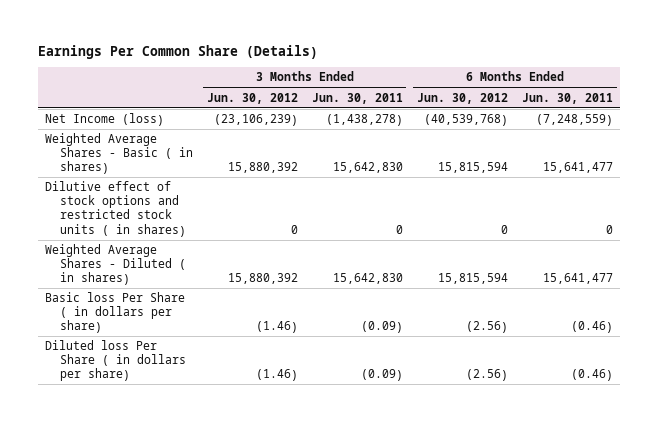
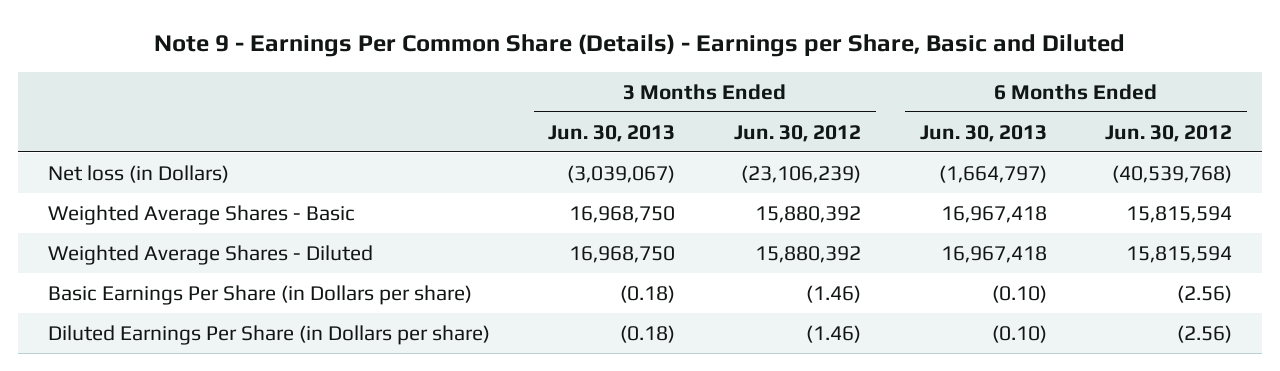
[38,44,319,59] Earnings Per Common Share (Details) -> [153,33,1125,57] Note 9 - Earnings Per Common Share (Details) - Earnings per Share, Basic and Diluted
[311,92,403,104] Jun. 30, 2011 -> none
[522,92,614,104] Jun. 30, 2011 -> none
none -> [548,124,676,142] Jun. 30, 2013
none -> [919,124,1047,142] Jun. 30, 2013
[45,181,186,237] Dilutive effect of stock options and restricted stock units ( in shares) -> none
[45,113,165,127] Net Income (loss) -> [47,164,229,183] Net loss (in Dollars)
[45,133,193,175] Weighted Average Shares - Basic ( in shares) -> [47,204,355,225] Weighted Average Shares - Basic
[45,244,186,286] Weighted Average Shares - Diluted ( in shares) -> [47,244,373,265] Weighted Average Shares - Diluted
[45,292,186,334] Basic loss Per Share ( in dollars per share) -> [47,284,472,305] Basic Earnings Per Share (in Dollars per share)
[45,340,186,382] Diluted loss Per Share ( in dollars per share) -> [47,324,490,345] Diluted Earnings Per Share (in Dollars per share)

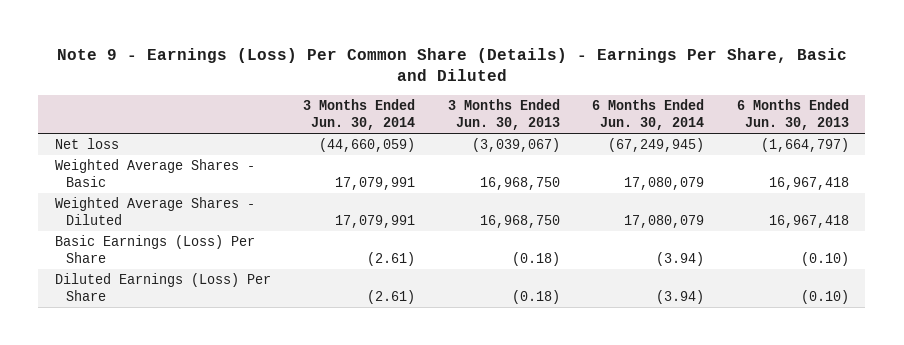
[153,33,1125,57] Note 9 - Earnings Per Common Share (Details) - Earnings per Share, Basic and Diluted -> [56,47,847,82] Note 9 - Earnings (Loss) Per Common Share (Details) - Earnings Per Share, Basic and Diluted
[733,124,861,142] Jun. 30, 2012 -> none
[1105,124,1233,142] Jun. 30, 2012 -> none
none -> [303,99,416,131] 3 Months Ended Jun. 30, 2014
none -> [592,99,705,131] 6 Months Ended Jun. 30, 2014
[47,164,229,183] Net loss (in Dollars) -> [54,138,119,150] Net loss
[47,284,472,305] Basic Earnings Per Share (in Dollars per share) -> [54,235,255,264] Basic Earnings (Loss) Per Share
[47,324,490,345] Diluted Earnings Per Share (in Dollars per share) -> [54,273,271,302] Diluted Earnings (Loss) Per Share

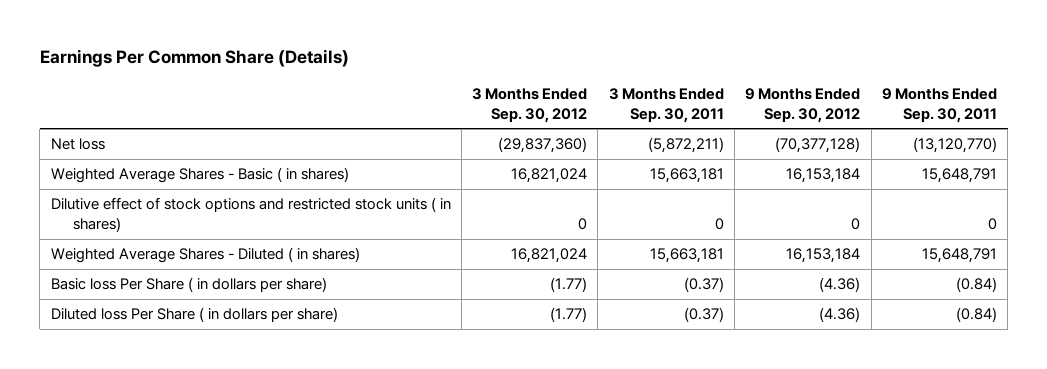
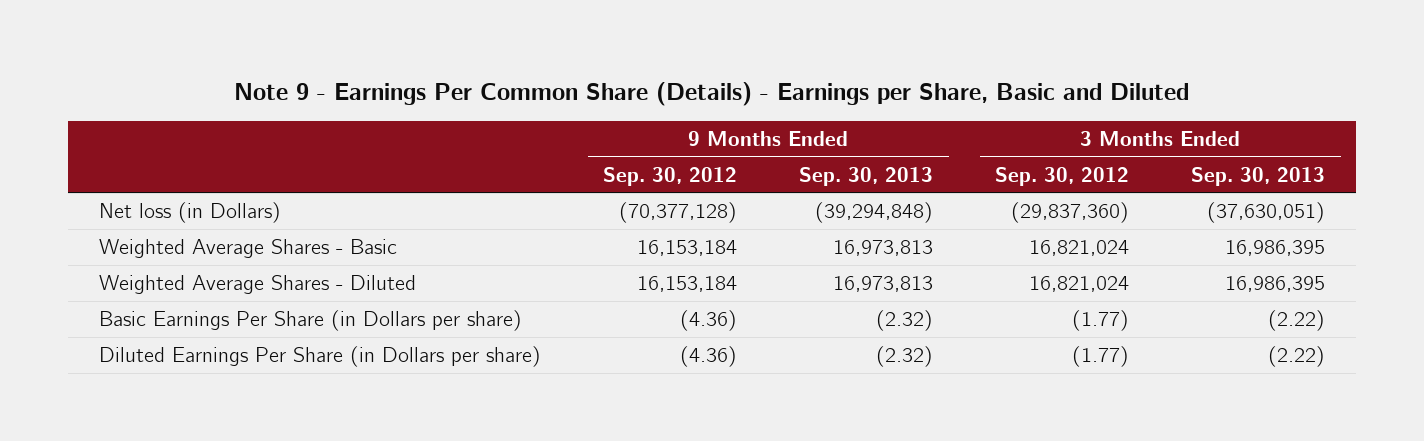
[39,49,349,68] Earnings Per Common Share (Details) -> [234,82,1190,107] Note 9 - Earnings Per Common Share (Details) - Earnings per Share, Basic and Diluted
[608,88,724,123] 3 Months Ended Sep. 30, 2011 -> none
[881,88,997,123] 9 Months Ended Sep. 30, 2011 -> none
none -> [799,166,934,186] Sep. 30, 2013
none -> [1191,166,1326,186] Sep. 30, 2013
[50,197,451,233] Dilutive effect of stock options and restricted stock units ( in shares) -> none
[50,138,105,151] Net loss -> [99,201,282,223] Net loss (in Dollars)
[50,167,349,184] Weighted Average Shares - Basic ( in shares) -> [99,238,398,258] Weighted Average Shares - Basic
[50,247,360,264] Weighted Average Shares - Diluted ( in shares) -> [99,274,417,294] Weighted Average Shares - Diluted
[50,277,327,293] Basic loss Per Share ( in dollars per share) -> [99,309,523,331] Basic Earnings Per Share (in Dollars per share)
[50,307,338,323] Diluted loss Per Share ( in dollars per share) -> [99,345,542,367] Diluted Earnings Per Share (in Dollars per share)

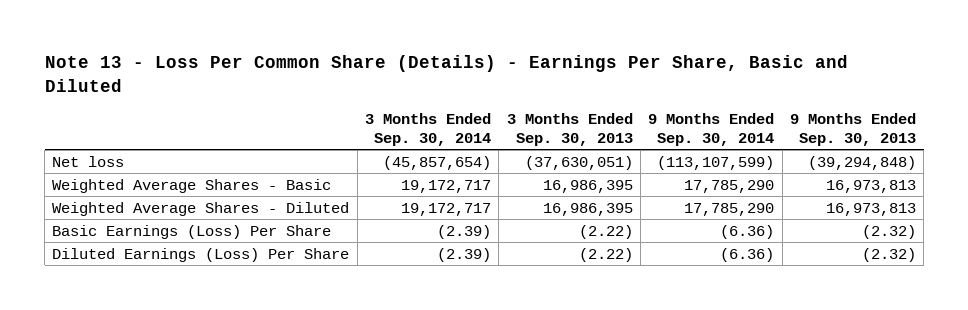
[234,82,1190,107] Note 9 - Earnings Per Common Share (Details) - Earnings per Share, Basic and Diluted -> [44,55,848,93] Note 13 - Loss Per Common Share (Details) - Earnings Per Share, Basic and Diluted
[603,166,738,186] Sep. 30, 2012 -> none
[995,166,1130,186] Sep. 30, 2012 -> none
none -> [365,113,492,146] 3 Months Ended Sep. 30, 2014
none -> [648,113,775,146] 9 Months Ended Sep. 30, 2014
[99,201,282,223] Net loss (in Dollars) -> [52,155,125,167] Net loss
[99,309,523,331] Basic Earnings Per Share (in Dollars per share) -> [52,224,332,239] Basic Earnings (Loss) Per Share
[99,345,542,367] Diluted Earnings Per Share (in Dollars per share) -> [52,247,350,262] Diluted Earnings (Loss) Per Share

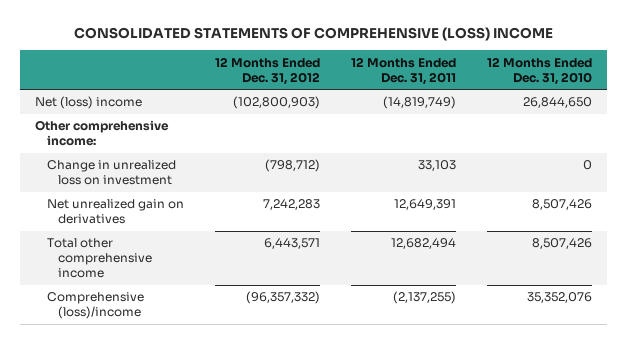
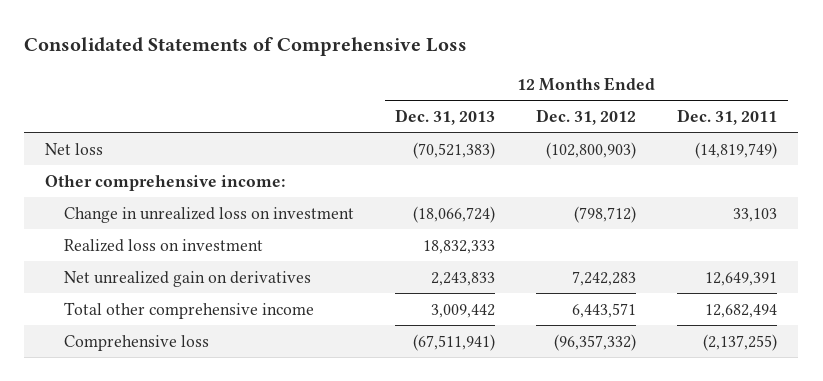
[73,27,553,42] CONSOLIDATED STATEMENTS OF COMPREHENSIVE (LOSS) INCOME -> [24,37,468,57] Consolidated Statements of Comprehensive Loss
[486,56,592,85] 12 Months Ended Dec. 31, 2010 -> none
none -> [394,109,495,126] Dec. 31, 2013
[35,96,143,110] Net (loss) income -> [45,142,104,155] Net loss
none -> [63,238,263,252] Realized loss on investment
[46,292,144,320] Comprehensive (loss)/income -> [63,334,209,351] Comprehensive loss

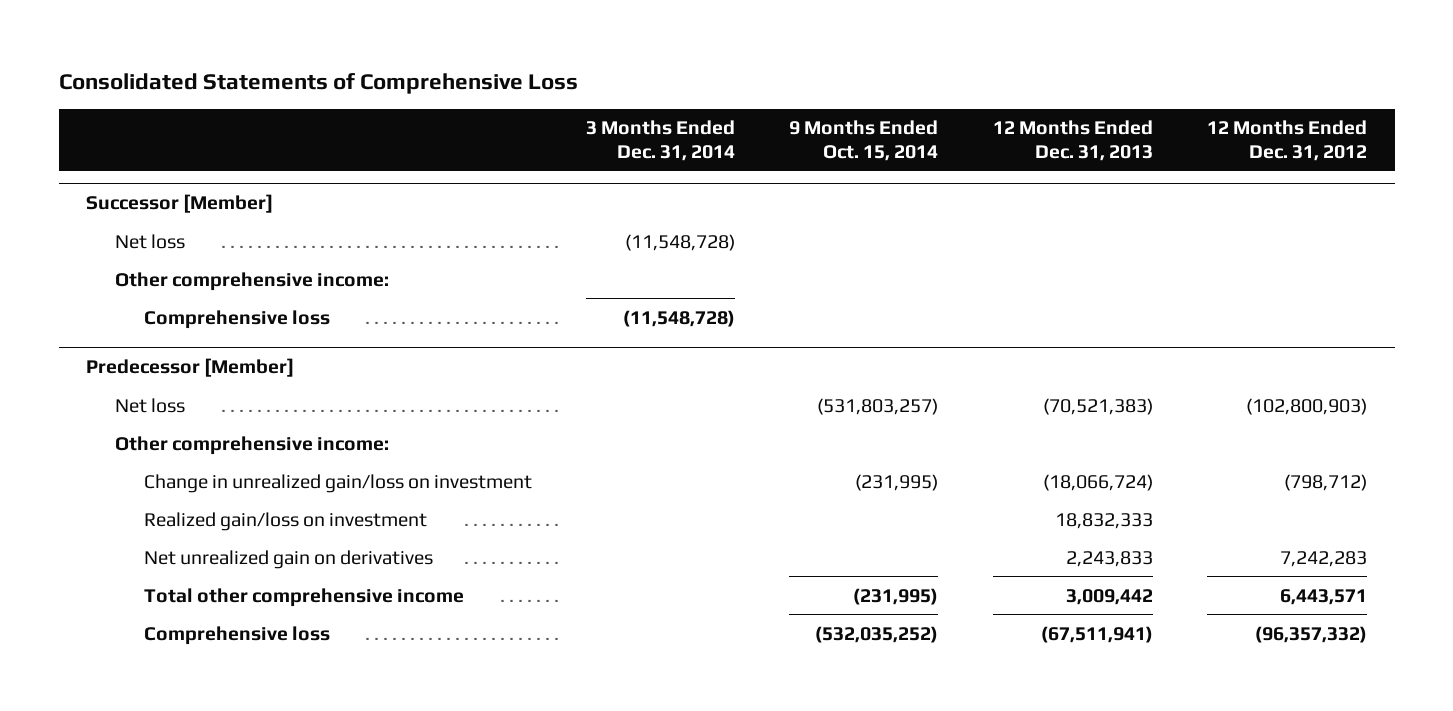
[677,109,778,126] Dec. 31, 2011 -> none
none -> [585,120,735,161] 3 Months Ended Dec. 31, 2014
none -> [789,120,939,161] 9 Months Ended Oct. 15, 2014
none -> [85,194,273,214] Successor [Member]
none -> [114,233,185,249] Net loss
none -> [114,271,389,291] Other comprehensive income:
none -> [143,309,330,329] Comprehensive loss
none -> [85,358,294,378] Predecessor [Member]
[63,206,354,223] Change in unrealized loss on investment -> [143,473,532,493] Change in unrealized gain/loss on investment
[63,238,263,252] Realized loss on investment -> [143,511,427,531] Realized gain/loss on investment

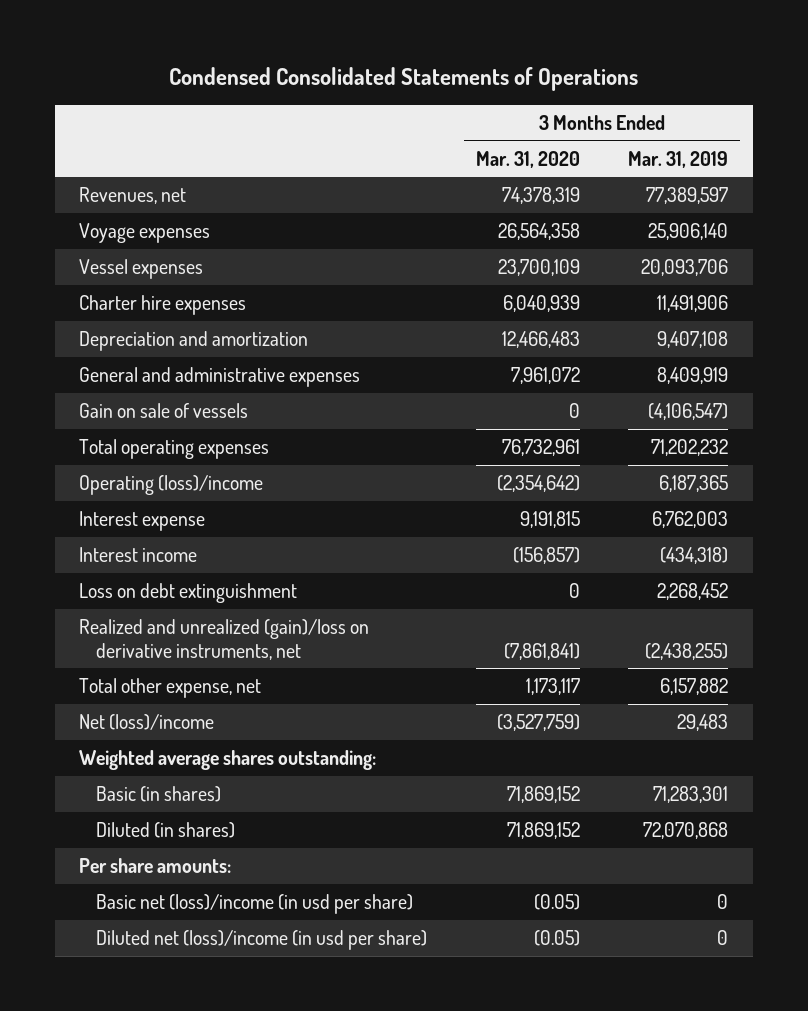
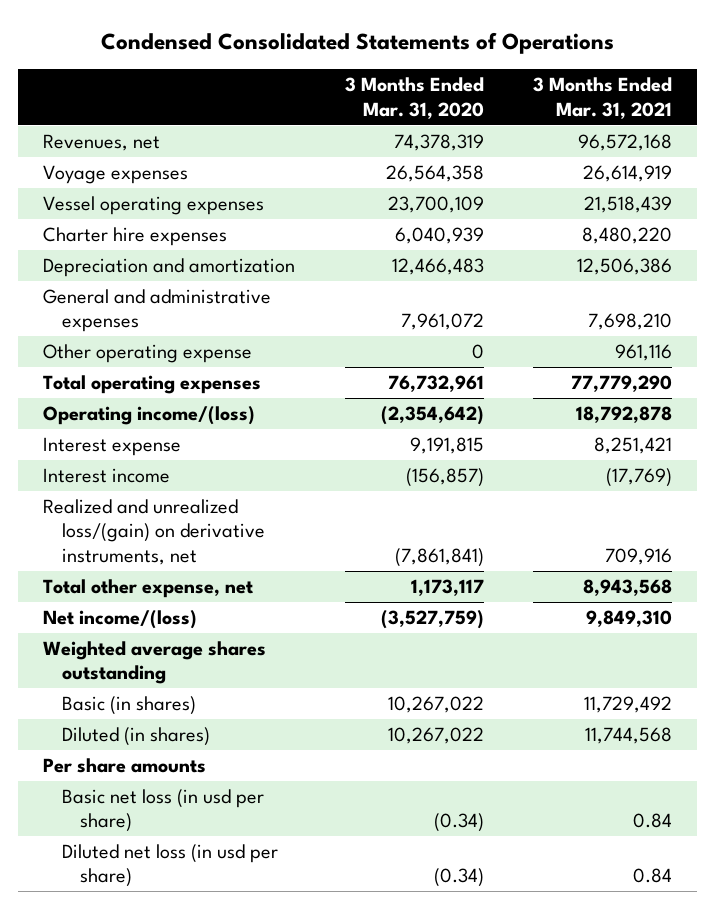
[628,150,729,168] Mar. 31, 2019 -> none
none -> [533,77,673,119] 3 Months Ended Mar. 31, 2021
[79,258,204,279] Vessel expenses -> [43,196,265,216] Vessel operating expenses
[79,402,249,418] Gain on sale of vessels -> none
none -> [43,344,253,364] Other operating expense
[79,474,264,495] Operating (loss)/income -> [43,406,256,426] Operating income/(loss)
[79,582,298,603] Loss on debt extinguishment -> none
[79,618,370,660] Realized and unrealized (gain)/loss on derivative instruments, net -> [43,499,265,565] Realized and unrealized loss/(gain) on derivative instruments, net
[79,713,215,730] Net (loss)/income -> [43,610,198,630] Net income/(loss)
[79,749,377,770] Weighted average shares outstanding: -> [43,641,267,685] Weighted average shares outstanding
[506,785,580,803] 71,869,152 -> [387,696,484,714] 10,267,022
[506,821,580,839] 71,869,152 -> [387,727,484,745] 10,267,022
[79,857,232,873] Per share amounts: -> [43,758,207,774] Per share amounts
[96,893,414,914] Basic net (loss)/income (in usd per share) -> [61,789,264,833] Basic net loss (in usd per share)
[533,893,580,910] (0.05) -> [433,813,484,833] (0.34)
[96,929,428,950] Diluted net (loss)/income (in usd per share) -> [61,844,278,888] Diluted net loss (in usd per share)
[533,929,580,946] (0.05) -> [433,868,484,888] (0.34)

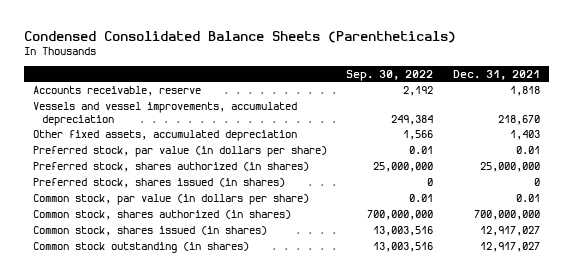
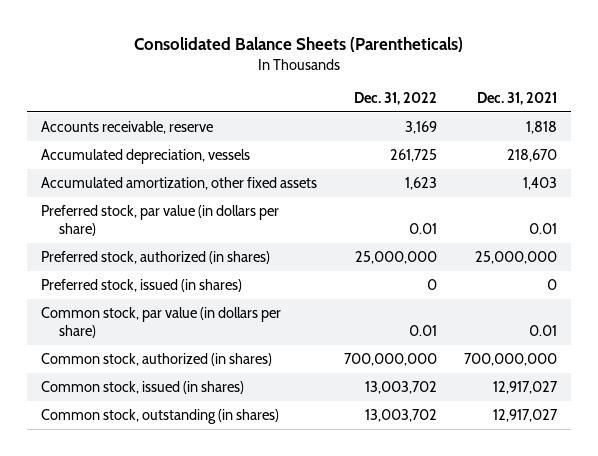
[23,30,456,43] Condensed Consolidated Balance Sheets (Parentheticals) -> [133,36,463,52] Consolidated Balance Sheets (Parentheticals)
[346,69,434,81] Sep. 30, 2022 -> none
none -> [353,92,437,106] Dec. 31, 2022
[33,101,298,126] Vessels and vessel improvements, accumulated depreciation -> [40,148,250,164] Accumulated depreciation, vessels
[33,129,298,141] Other fixed assets, accumulated depreciation -> [40,176,317,190] Accumulated amortization, other fixed assets
[33,161,310,172] Preferred stock, shares authorized (in shares) -> [40,250,270,264] Preferred stock, authorized (in shares)
[33,177,286,188] Preferred stock, shares issued (in shares) -> [40,278,242,292] Preferred stock, issued (in shares)
[33,209,292,220] Common stock, shares authorized (in shares) -> [40,352,272,366] Common stock, authorized (in shares)
[33,225,268,236] Common stock, shares issued (in shares) -> [40,380,244,394] Common stock, issued (in shares)
[33,241,250,253] Common stock outstanding (in shares) -> [40,408,279,424] Common stock, outstanding (in shares)

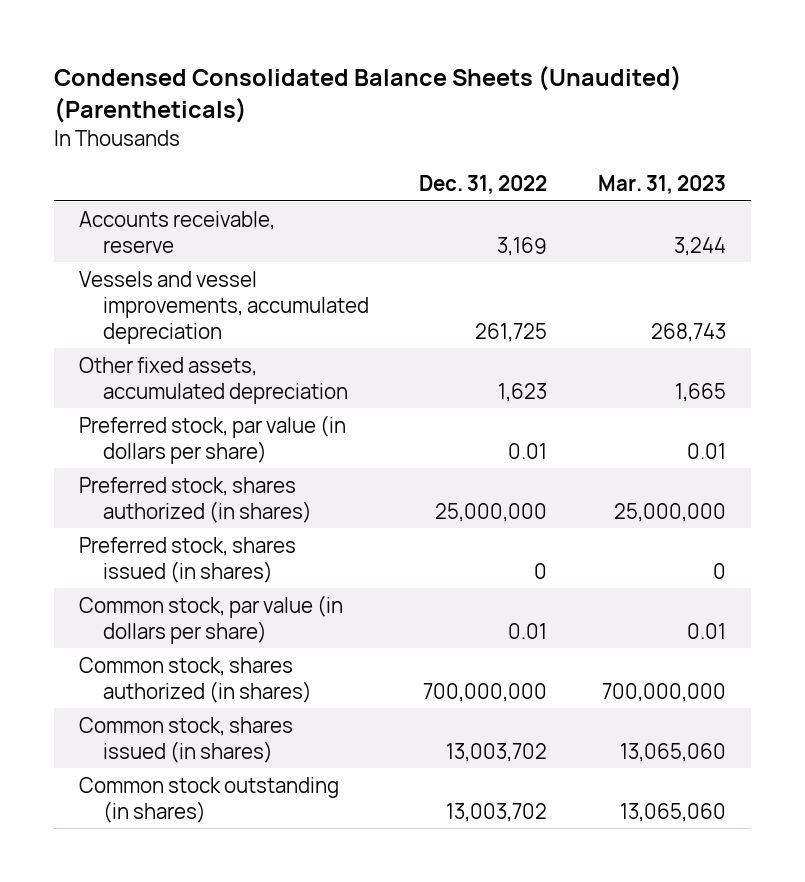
[133,36,463,52] Consolidated Balance Sheets (Parentheticals) -> [54,65,683,123] Condensed Consolidated Balance Sheets (Unaudited) (Parentheticals)
[477,92,558,106] Dec. 31, 2021 -> none
none -> [597,174,726,194] Mar. 31, 2023
[40,148,250,164] Accumulated depreciation, vessels -> [79,270,369,344] Vessels and vessel improvements, accumulated depreciation
[40,176,317,190] Accumulated amortization, other fixed assets -> [79,356,348,404] Other fixed assets, accumulated depreciation
[40,250,270,264] Preferred stock, authorized (in shares) -> [79,476,312,523] Preferred stock, shares authorized (in shares)
[40,278,242,292] Preferred stock, issued (in shares) -> [79,536,297,583] Preferred stock, shares issued (in shares)
[40,352,272,366] Common stock, authorized (in shares) -> [79,656,312,703] Common stock, shares authorized (in shares)
[40,380,244,394] Common stock, issued (in shares) -> [79,716,294,763] Common stock, shares issued (in shares)
[40,408,279,424] Common stock, outstanding (in shares) -> [79,776,340,823] Common stock outstanding (in shares)

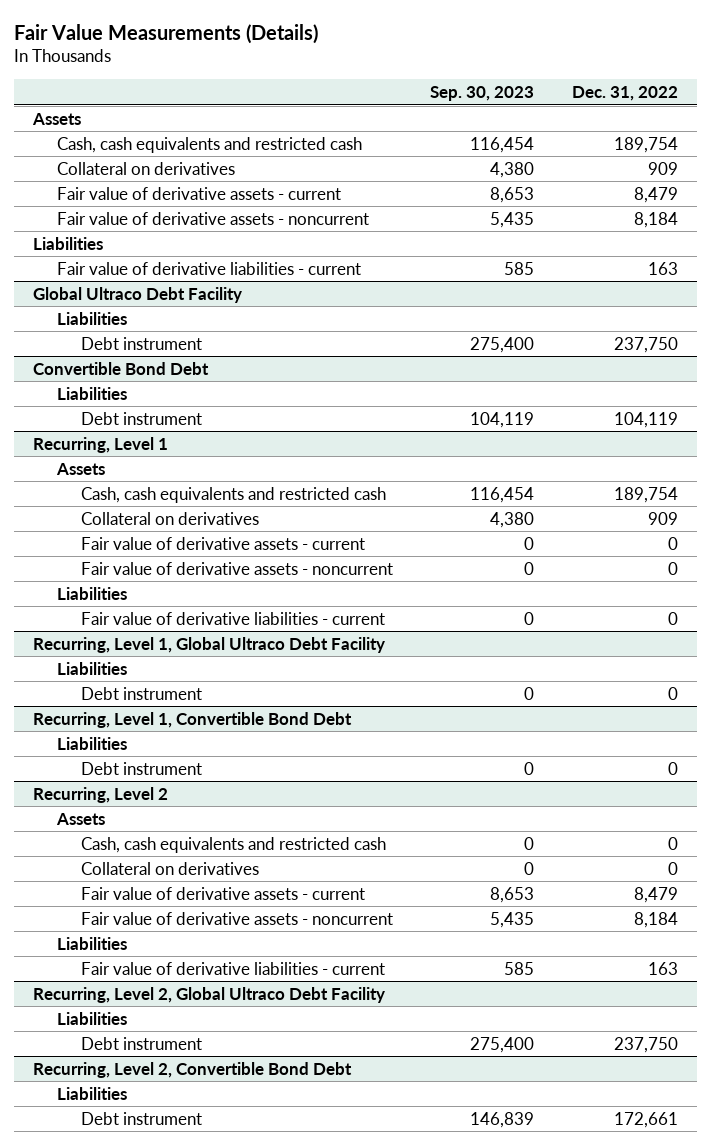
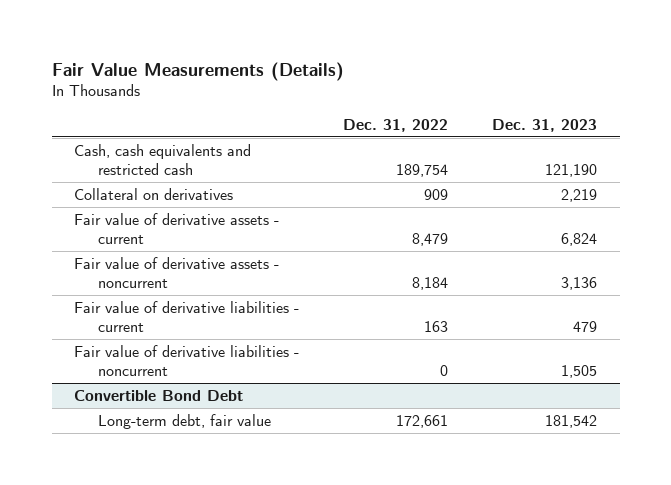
[430,85,535,101] Sep. 30, 2023 -> none
none -> [492,118,598,132] Dec. 31, 2023
[31,112,81,125] Assets -> none
[32,236,103,250] Liabilities -> none
[32,286,242,303] Global Ultraco Debt Facility -> none
[56,311,127,325] Liabilities -> none
[80,336,202,350] Debt instrument -> none
none -> [73,344,299,376] Fair value of derivative liabilities - noncurrent
[56,386,127,400] Liabilities -> none
[80,411,202,425] Debt instrument -> none
[32,436,168,453] Recurring, Level 1 -> none
[55,462,105,475] Assets -> none
[80,486,386,503] Cash, cash equivalents and restricted cash -> none
[80,511,259,525] Collateral on derivatives -> none
[80,536,365,550] Fair value of derivative assets - current -> none
[80,561,393,575] Fair value of derivative assets - noncurrent -> none
[56,586,127,600] Liabilities -> none
[80,611,385,625] Fair value of derivative liabilities - current -> none
[32,636,385,653] Recurring, Level 1, Global Ultraco Debt Facility -> none
[56,661,127,675] Liabilities -> none
[80,686,202,700] Debt instrument -> none
[32,711,352,728] Recurring, Level 1, Convertible Bond Debt -> none
[56,736,127,750] Liabilities -> none
[80,761,202,775] Debt instrument -> none
[32,786,168,803] Recurring, Level 2 -> none
[55,812,105,825] Assets -> none
[80,836,386,853] Cash, cash equivalents and restricted cash -> none
[80,861,259,875] Collateral on derivatives -> none
[80,886,365,900] Fair value of derivative assets - current -> none
[80,911,393,925] Fair value of derivative assets - noncurrent -> none
[56,936,127,950] Liabilities -> none
[80,961,385,975] Fair value of derivative liabilities - current -> none
[32,986,385,1003] Recurring, Level 2, Global Ultraco Debt Facility -> none
[56,1011,127,1025] Liabilities -> none
[80,1036,202,1050] Debt instrument -> none
[32,1061,352,1078] Recurring, Level 2, Convertible Bond Debt -> none
[56,1086,127,1100] Liabilities -> none
[80,1111,202,1125] Debt instrument -> [97,413,271,429] Long-term debt, fair value

